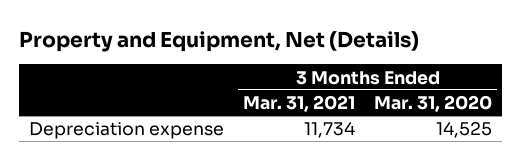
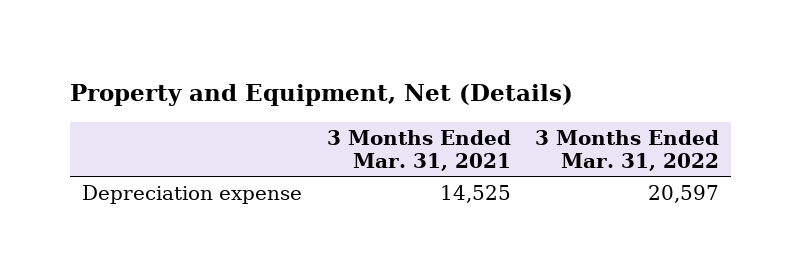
[374,94,493,112] Mar. 31, 2020 -> none
none -> [534,129,719,172] 3 Months Ended Mar. 31, 2022
[304,121,356,139] 11,734 -> [439,184,511,203] 14,525

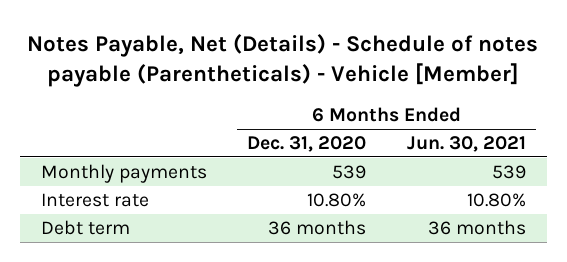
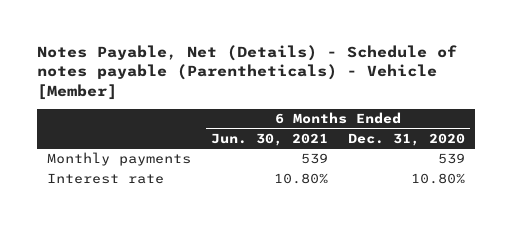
[40,220,130,236] Debt term -> none

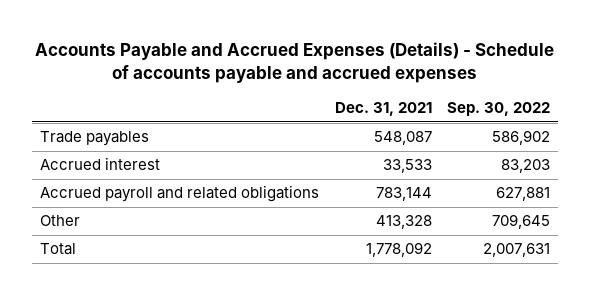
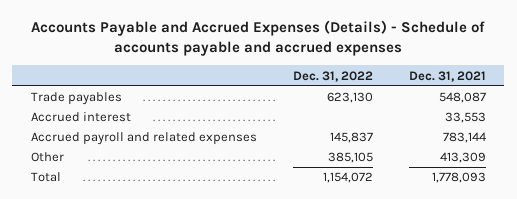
[447,102,551,117] Sep. 30, 2022 -> none
none -> [292,70,373,82] Dec. 31, 2022
[382,159,432,174] 33,533 -> [445,112,487,124] 33,553
[40,185,320,203] Accrued payroll and related obligations -> [30,132,257,146] Accrued payroll and related expenses
[375,215,432,230] 413,328 -> [440,152,487,164] 413,309
[365,242,432,258] 1,778,092 -> [432,172,487,184] 1,778,093

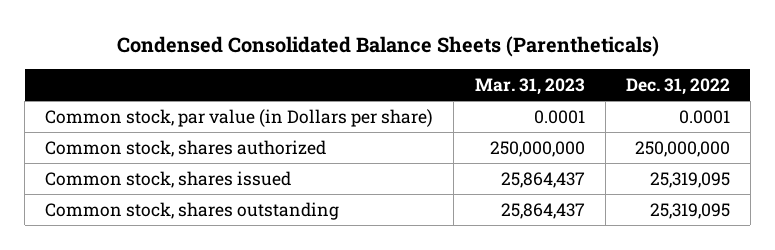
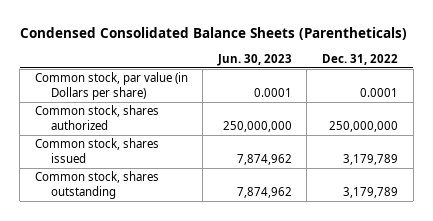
[474,77,585,95] Mar. 31, 2023 -> none
none -> [216,53,292,66] Jun. 30, 2023
[649,171,730,188] 25,319,095 -> [343,153,399,165] 3,179,789
[649,202,730,219] 25,319,095 -> [343,186,399,198] 3,179,789

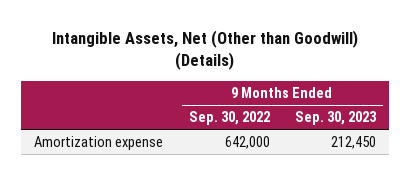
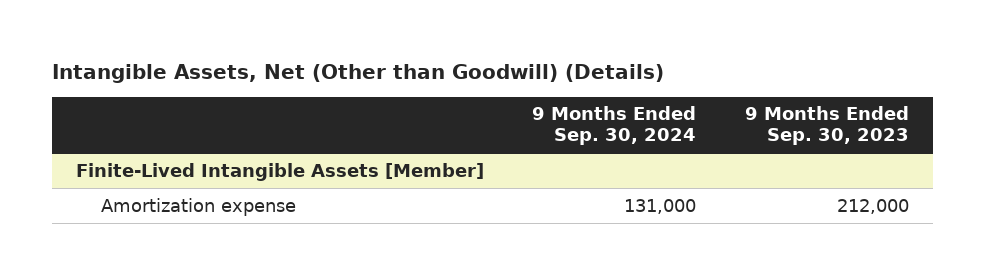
[188,111,270,126] Sep. 30, 2022 -> none
none -> [532,106,697,146] 9 Months Ended Sep. 30, 2024
none -> [76,162,485,181] Finite-Lived Intangible Assets [Member]
[331,136,377,150] 212,450 -> [836,198,909,214] 212,000

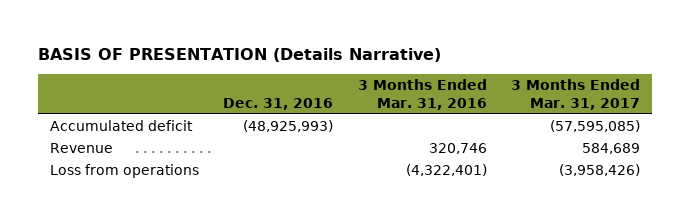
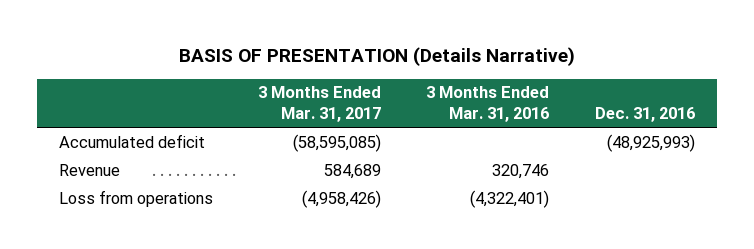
[550,120,641,133] (57,595,085) -> [293,133,382,152] (58,595,085)
[559,164,641,177] (3,958,426) -> [302,189,382,208] (4,958,426)

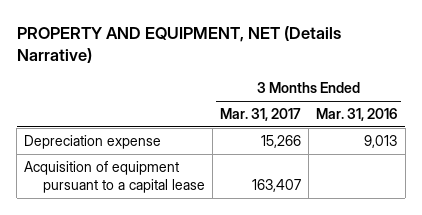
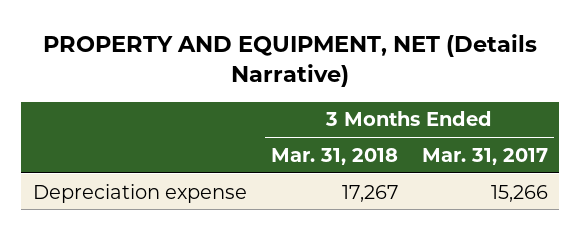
[316,108,398,122] Mar. 31, 2016 -> none
none -> [270,147,398,165] Mar. 31, 2018
[24,161,205,193] Acquisition of equipment pursuant to a capital lease -> none

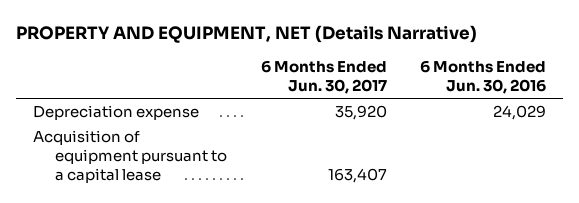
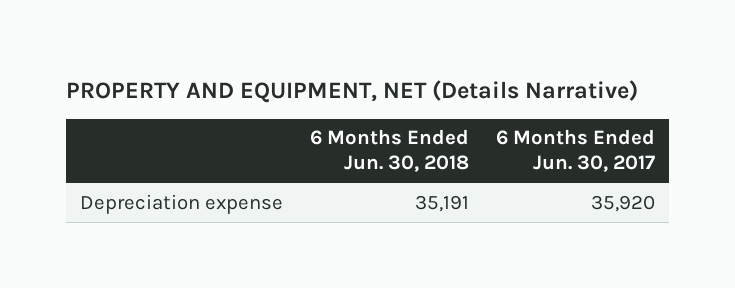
[420,60,547,95] 6 Months Ended Jun. 30, 2016 -> none
none -> [309,129,469,173] 6 Months Ended Jun. 30, 2018
[32,130,227,183] Acquisition of equipment pursuant to a capital lease -> none

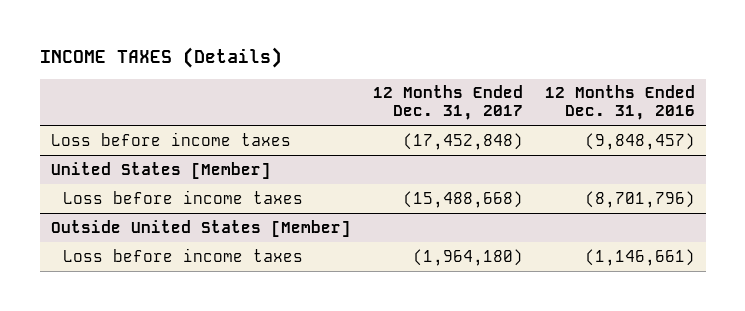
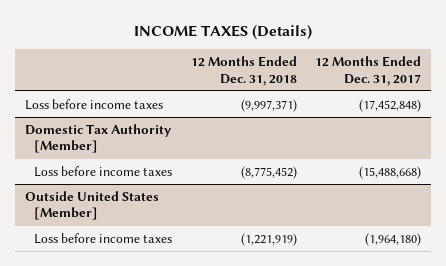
[544,85,695,121] 12 Months Ended Dec. 31, 2016 -> none
none -> [190,56,297,86] 12 Months Ended Dec. 31, 2018
[50,161,271,179] United States [Member] -> [24,124,171,154] Domestic Tax Authority [Member]

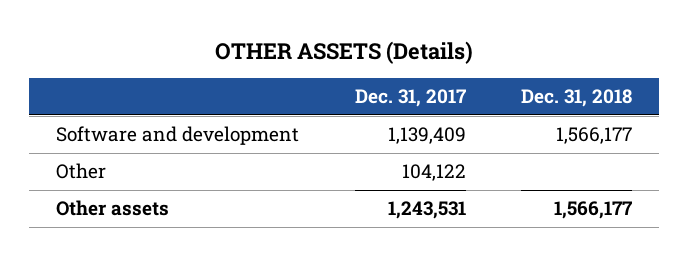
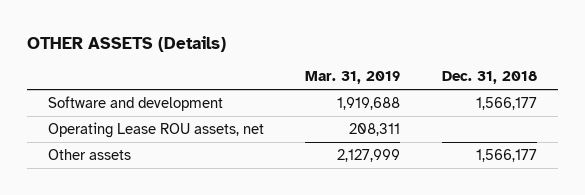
[354,89,466,108] Dec. 31, 2017 -> none
none -> [305,71,401,85] Mar. 31, 2019
[56,163,107,180] Other -> [47,121,264,138] Operating Lease ROU assets, net

